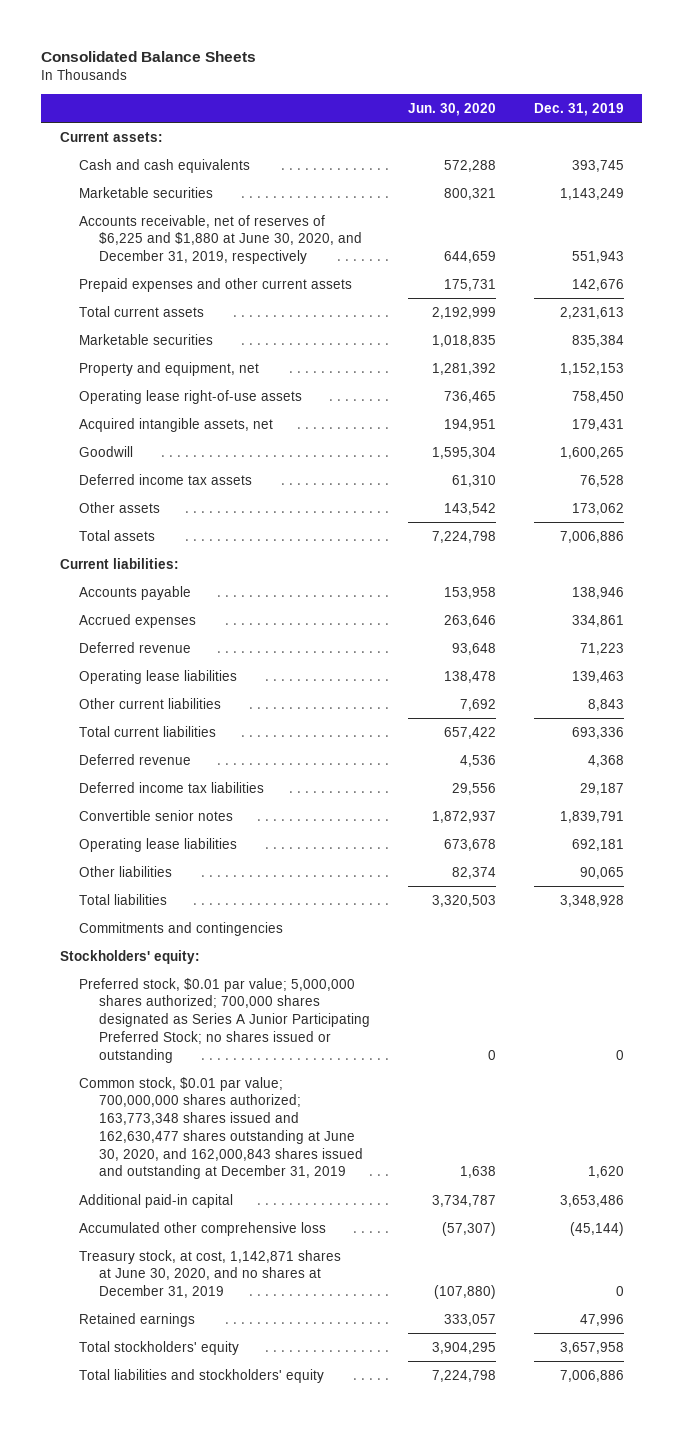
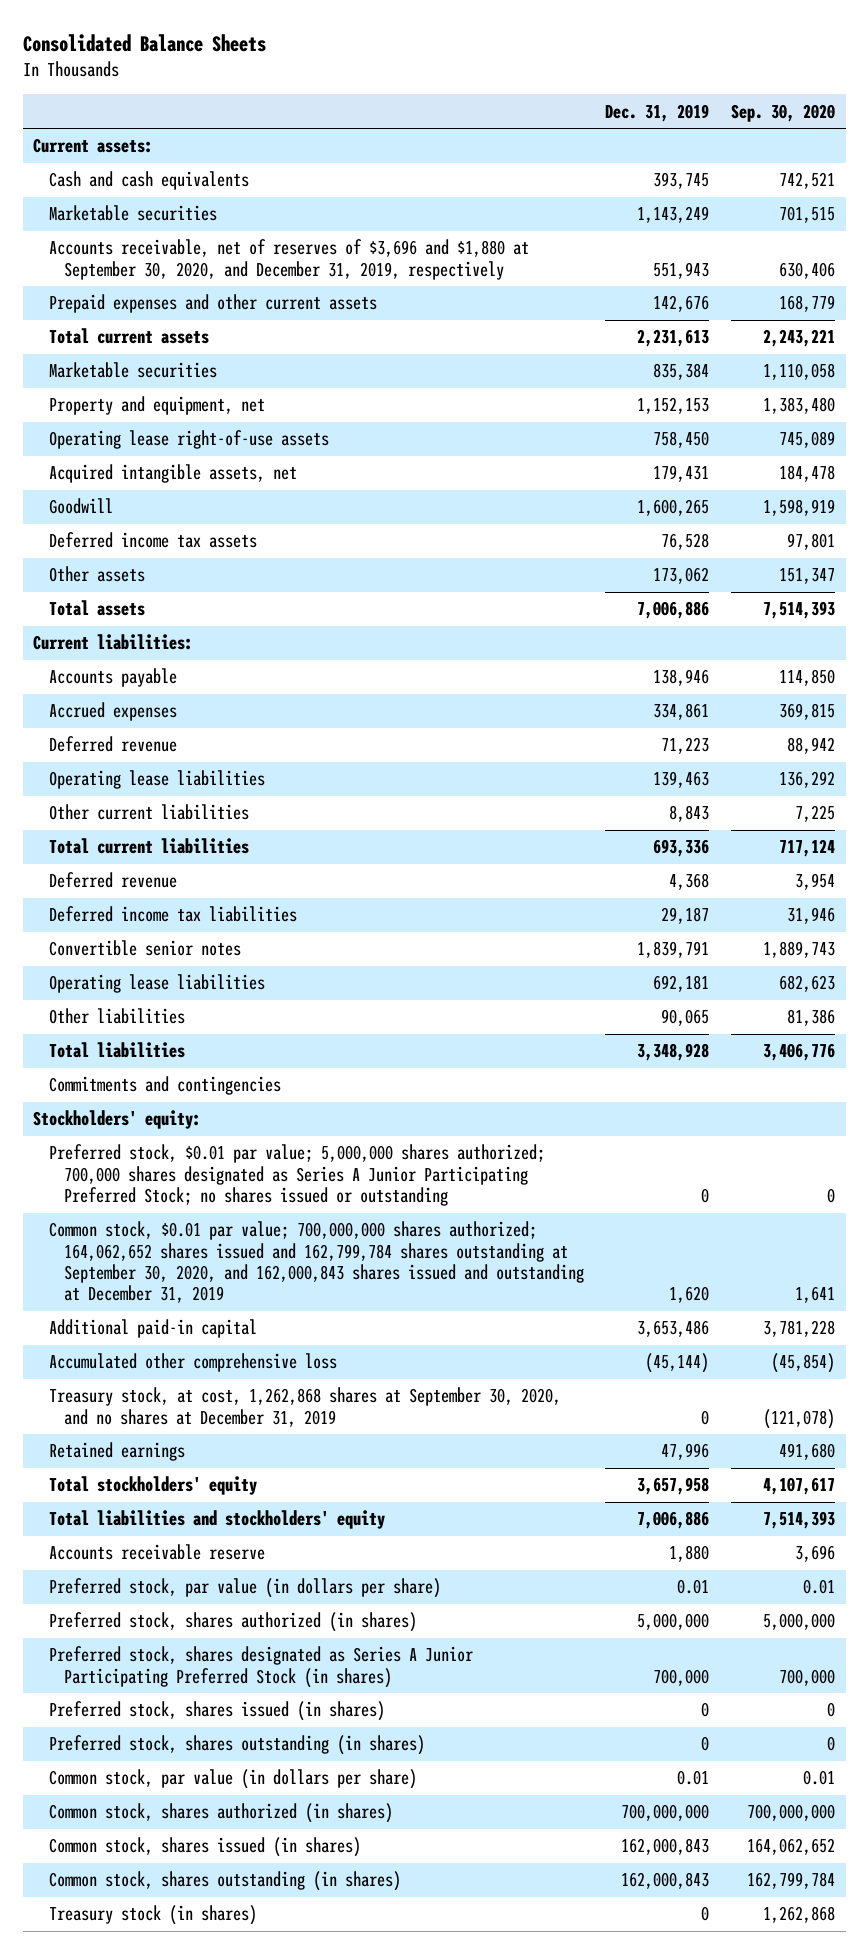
[407,102,496,116] Jun. 30, 2020 -> none
none -> [730,103,835,122] Sep. 30, 2020
[79,214,363,265] Accounts receivable, net of reserves of $6,225 and $1,880 at June 30, 2020, and December 31, 2019, respectively -> [48,239,529,280] Accounts receivable, net of reserves of $3,696 and $1,880 at September 30, 2020, and December 31, 2019, respectively
[79,1076,364,1180] Common stock, $0.01 par value; 700,000,000 shares authorized; 163,773,348 shares issued and 162,630,477 shares outstanding at June 30, 2020, and 162,000,843 shares issued and outstanding at December 31, 2019 -> [48,1221,584,1304] Common stock, $0.01 par value; 700,000,000 shares authorized; 164,062,652 shares issued and 162,799,784 shares outstanding at September 30, 2020, and 162,000,843 shares issued and outstanding at December 31, 2019
[79,1249,342,1299] Treasury stock, at cost, 1,142,871 shares at June 30, 2020, and no shares at December 31, 2019 -> [48,1387,561,1427] Treasury stock, at cost, 1,262,868 shares at September 30, 2020, and no shares at December 31, 2019
none -> [48,1544,265,1561] Accounts receivable reserve
none -> [48,1578,441,1599] Preferred stock, par value (in dollars per share)
none -> [48,1612,417,1633] Preferred stock, shares authorized (in shares)
none -> [48,1646,473,1688] Preferred stock, shares designated as Series A Junior Participating Preferred Stock (in shares)
none -> [48,1701,385,1722] Preferred stock, shares issued (in shares)
none -> [48,1735,425,1756] Preferred stock, shares outstanding (in shares)
none -> [48,1769,417,1790] Common stock, par value (in dollars per share)
none -> [48,1803,393,1824] Common stock, shares authorized (in shares)
none -> [48,1837,361,1858] Common stock, shares issued (in shares)
none -> [48,1871,401,1892] Common stock, shares outstanding (in shares)
none -> [48,1905,257,1926] Treasury stock (in shares)

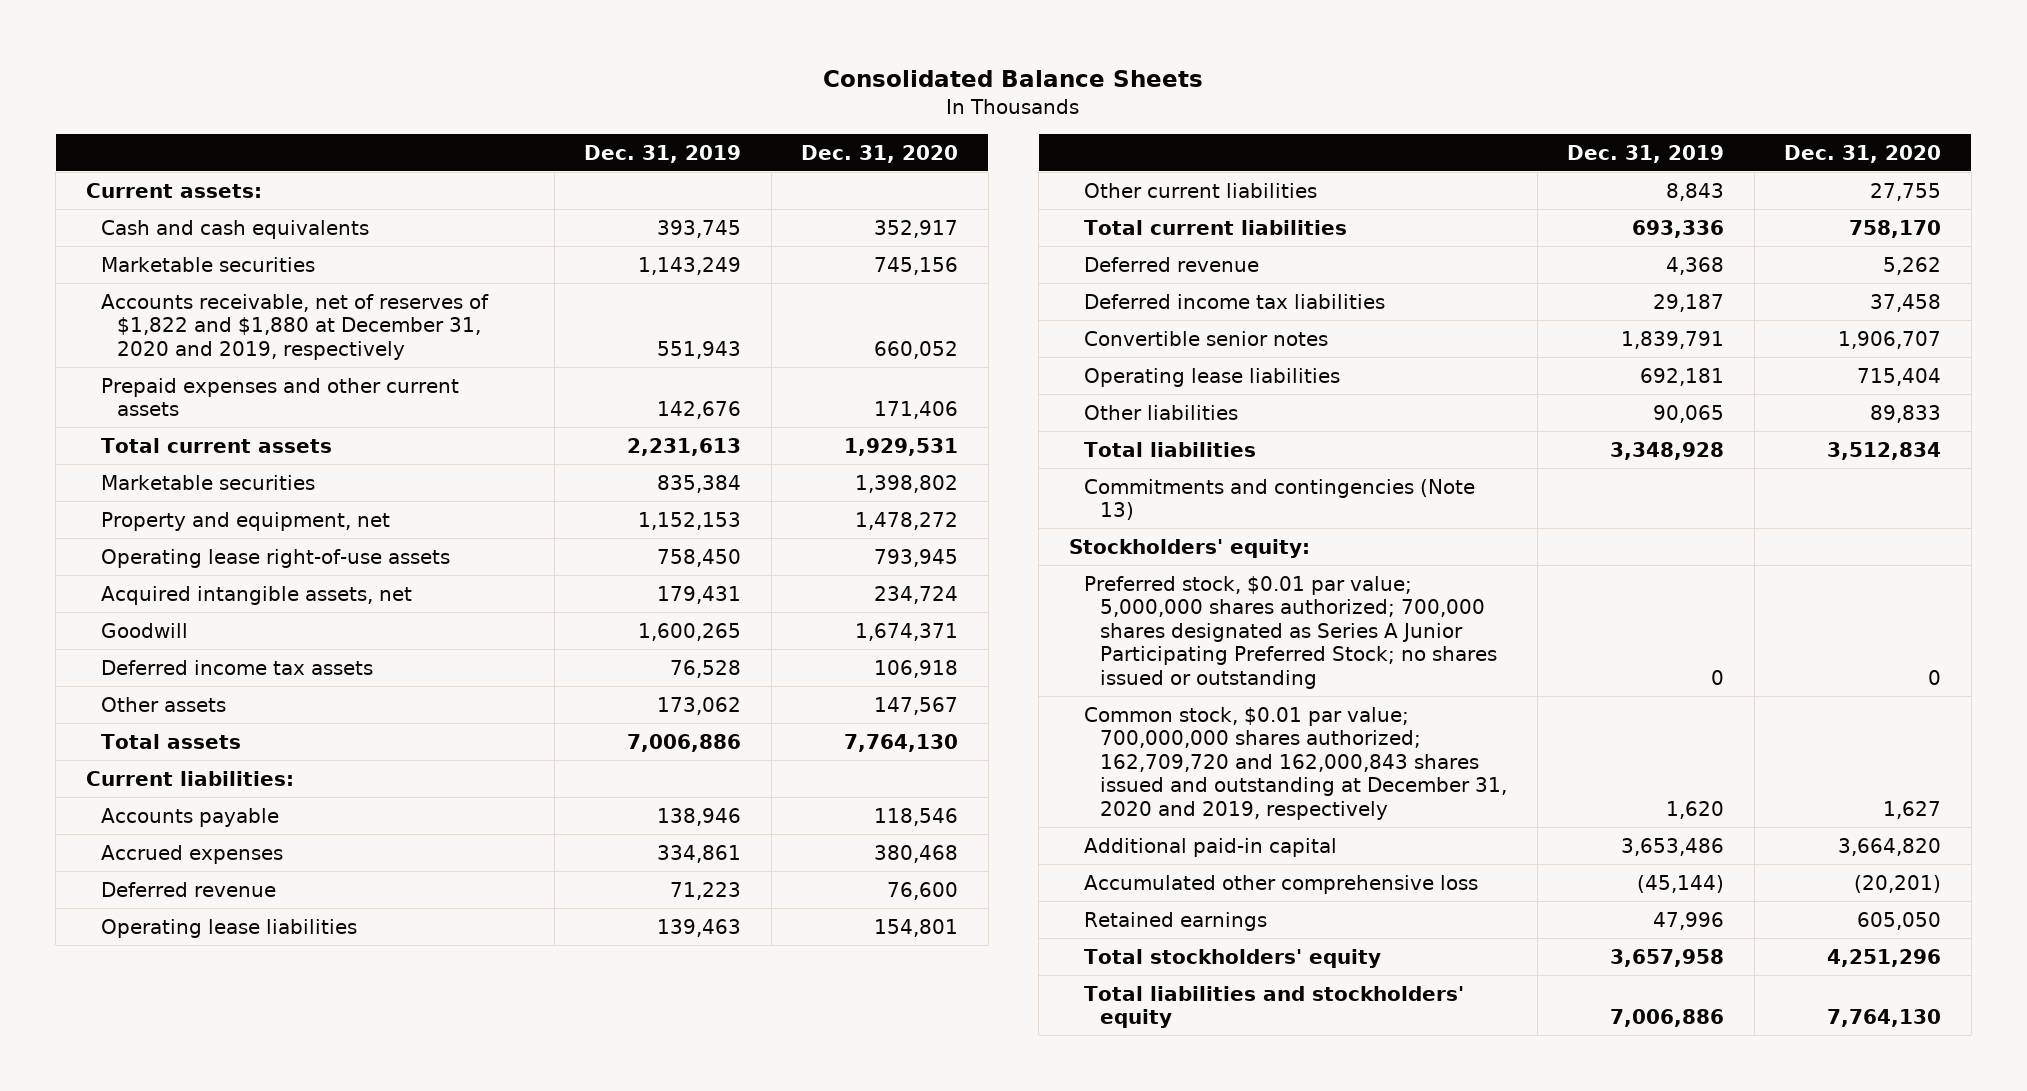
[730,103,835,122] Sep. 30, 2020 -> none
none -> [801,144,959,163] Dec. 31, 2020
[48,239,529,280] Accounts receivable, net of reserves of $3,696 and $1,880 at September 30, 2020, and December 31, 2019, respectively -> [101,293,490,360] Accounts receivable, net of reserves of $1,822 and $1,880 at December 31, 2020 and 2019, respectively
[48,1076,281,1096] Commitments and contingencies -> [1084,478,1476,521] Commitments and contingencies (Note 13)
[48,1221,584,1304] Common stock, $0.01 par value; 700,000,000 shares authorized; 164,062,652 shares issued and 162,799,784 shares outstanding at September 30, 2020, and 162,000,843 shares issued and outstanding at December 31, 2019 -> [1084,706,1508,820] Common stock, $0.01 par value; 700,000,000 shares authorized; 162,709,720 and 162,000,843 shares issued and outstanding at December 31, 2020 and 2019, respectively
[48,1387,561,1427] Treasury stock, at cost, 1,262,868 shares at September 30, 2020, and no shares at December 31, 2019 -> none
[48,1544,265,1561] Accounts receivable reserve -> none
[48,1578,441,1599] Preferred stock, par value (in dollars per share) -> none
[48,1612,417,1633] Preferred stock, shares authorized (in shares) -> none
[48,1646,473,1688] Preferred stock, shares designated as Series A Junior Participating Preferred Stock (in shares) -> none
[48,1701,385,1722] Preferred stock, shares issued (in shares) -> none
[48,1735,425,1756] Preferred stock, shares outstanding (in shares) -> none
[48,1769,417,1790] Common stock, par value (in dollars per share) -> none
[48,1803,393,1824] Common stock, shares authorized (in shares) -> none
[48,1837,361,1858] Common stock, shares issued (in shares) -> none
[48,1871,401,1892] Common stock, shares outstanding (in shares) -> none
[48,1905,257,1926] Treasury stock (in shares) -> none

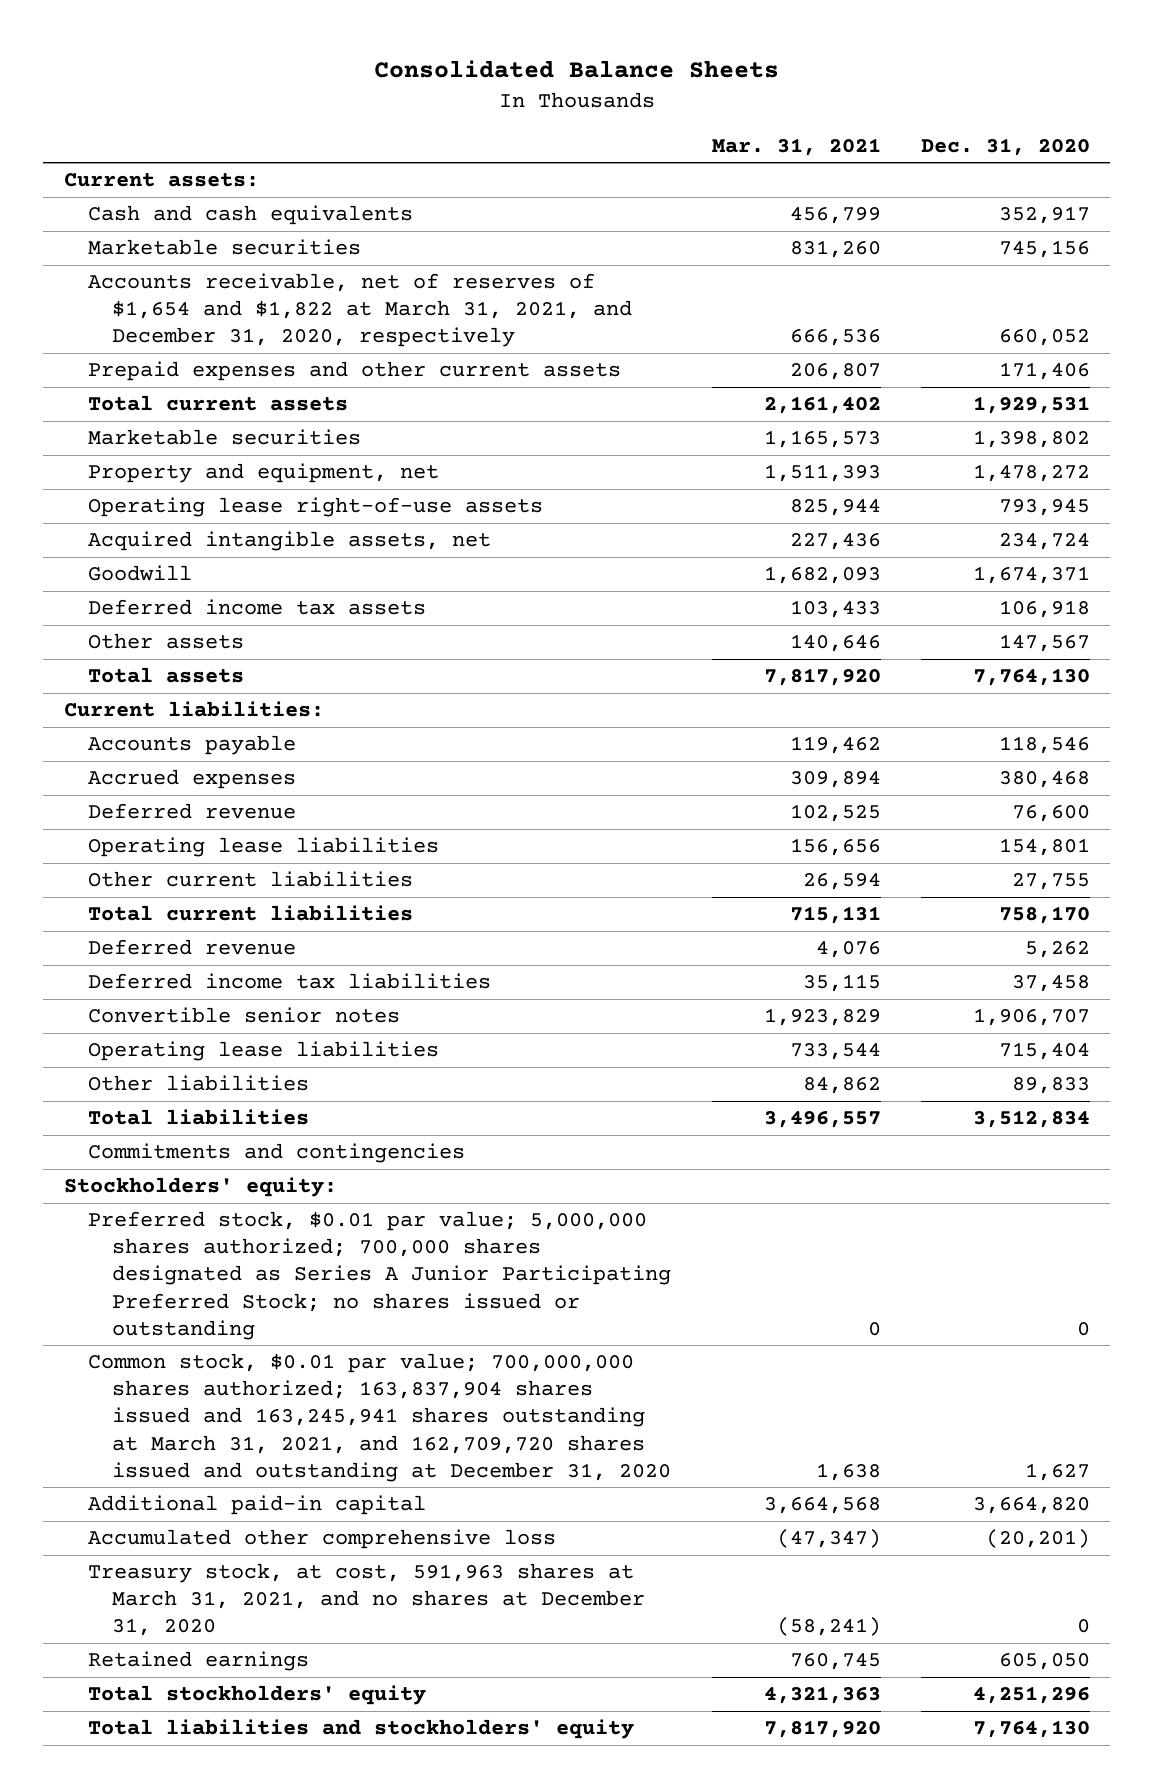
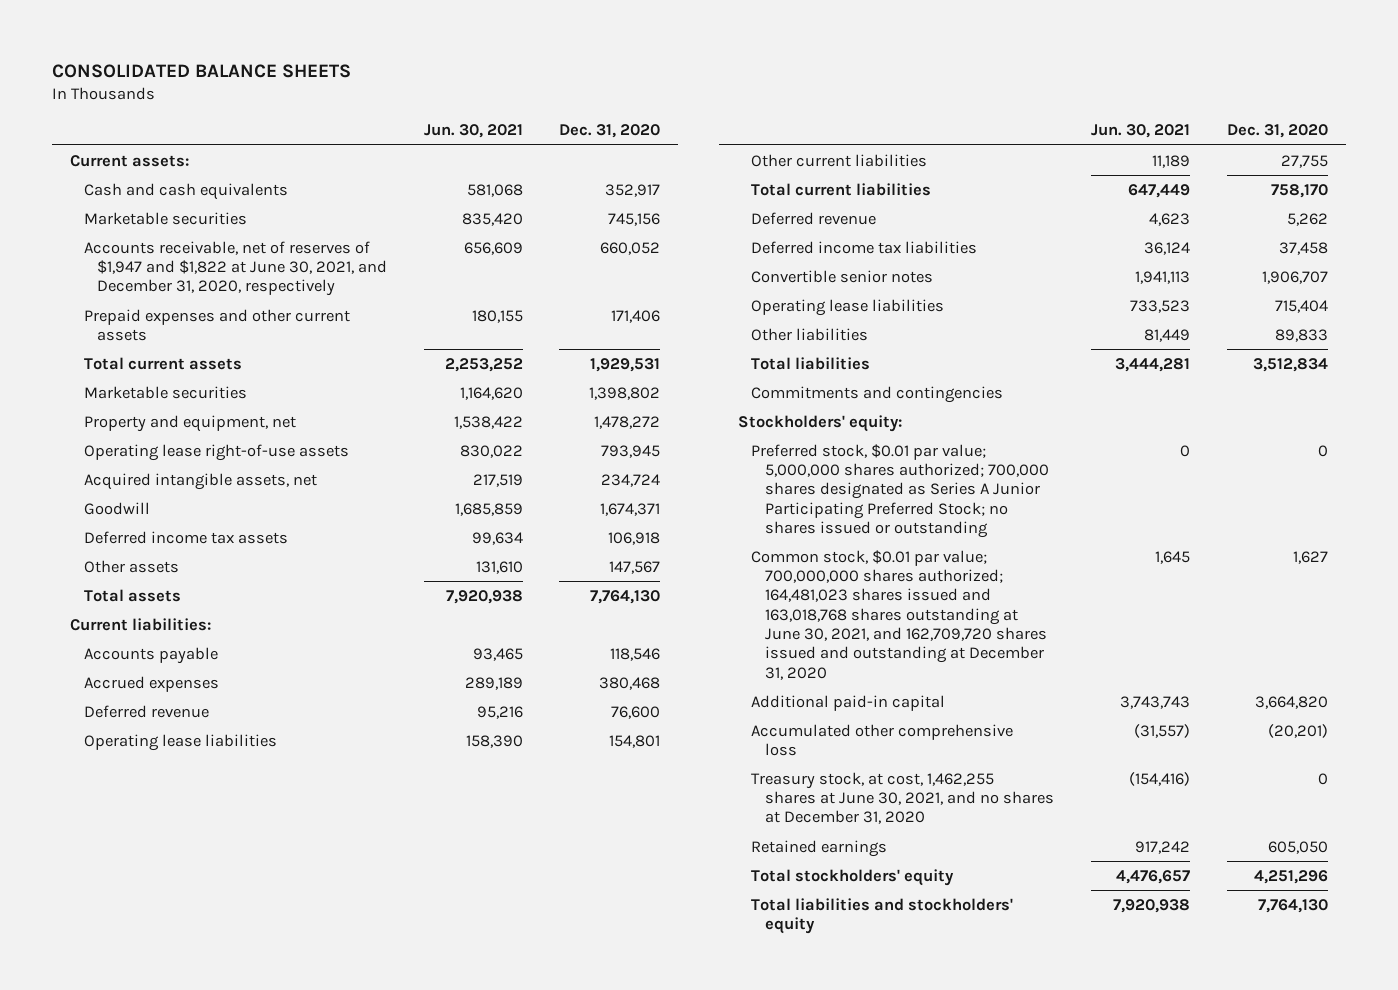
[373,60,779,79] Consolidated Balance Sheets -> [51,64,351,79] CONSOLIDATED BALANCE SHEETS
[711,137,881,156] Mar. 31, 2021 -> none
none -> [423,124,523,139] Jun. 30, 2021
[87,273,633,348] Accounts receivable, net of reserves of $1,654 and $1,822 at March 31, 2021, and December 31, 2020, respectively -> [83,240,388,297] Accounts receivable, net of reserves of $1,947 and $1,822 at June 30, 2021, and December 31, 2020, respectively
[87,1353,672,1482] Common stock, $0.01 par value; 700,000,000 shares authorized; 163,837,904 shares issued and 163,245,941 shares outstanding at March 31, 2021, and 162,709,720 shares issued and outstanding at December 31, 2020 -> [751,549,1047,680] Common stock, $0.01 par value; 700,000,000 shares authorized; 164,481,023 shares issued and 163,018,768 shares outstanding at June 30, 2021, and 162,709,720 shares issued and outstanding at December 31, 2020
[87,1563,646,1637] Treasury stock, at cost, 591,963 shares at March 31, 2021, and no shares at December 31, 2020 -> [751,771,1054,825] Treasury stock, at cost, 1,462,255 shares at June 30, 2021, and no shares at December 31, 2020

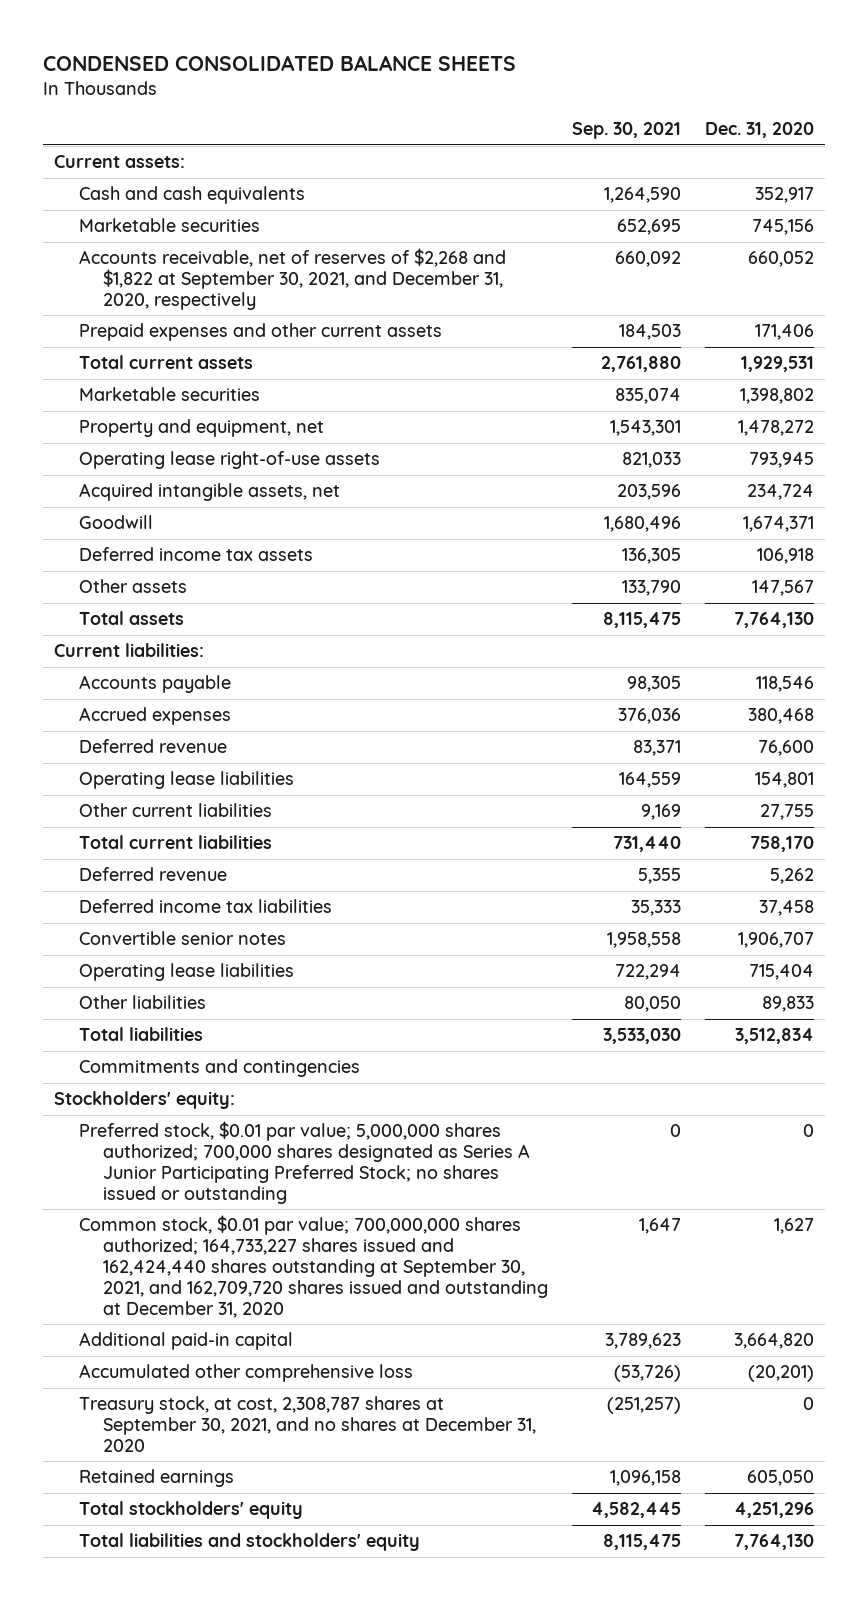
[51,64,351,79] CONSOLIDATED BALANCE SHEETS -> [42,54,516,71] CONDENSED CONSOLIDATED BALANCE SHEETS
[423,124,523,139] Jun. 30, 2021 -> none
none -> [571,122,681,140] Sep. 30, 2021
[83,240,388,297] Accounts receivable, net of reserves of $1,947 and $1,822 at June 30, 2021, and December 31, 2020, respectively -> [78,248,506,310] Accounts receivable, net of reserves of $2,268 and $1,822 at September 30, 2021, and December 31, 2020, respectively
[751,549,1047,680] Common stock, $0.01 par value; 700,000,000 shares authorized; 164,481,023 shares issued and 163,018,768 shares outstanding at June 30, 2021, and 162,709,720 shares issued and outstanding at December 31, 2020 -> [78,1215,549,1318] Common stock, $0.01 par value; 700,000,000 shares authorized; 164,733,227 shares issued and 162,424,440 shares outstanding at September 30, 2021, and 162,709,720 shares issued and outstanding at December 31, 2020
[751,771,1054,825] Treasury stock, at cost, 1,462,255 shares at June 30, 2021, and no shares at December 31, 2020 -> [78,1396,537,1452] Treasury stock, at cost, 2,308,787 shares at September 30, 2021, and no shares at December 31, 2020

